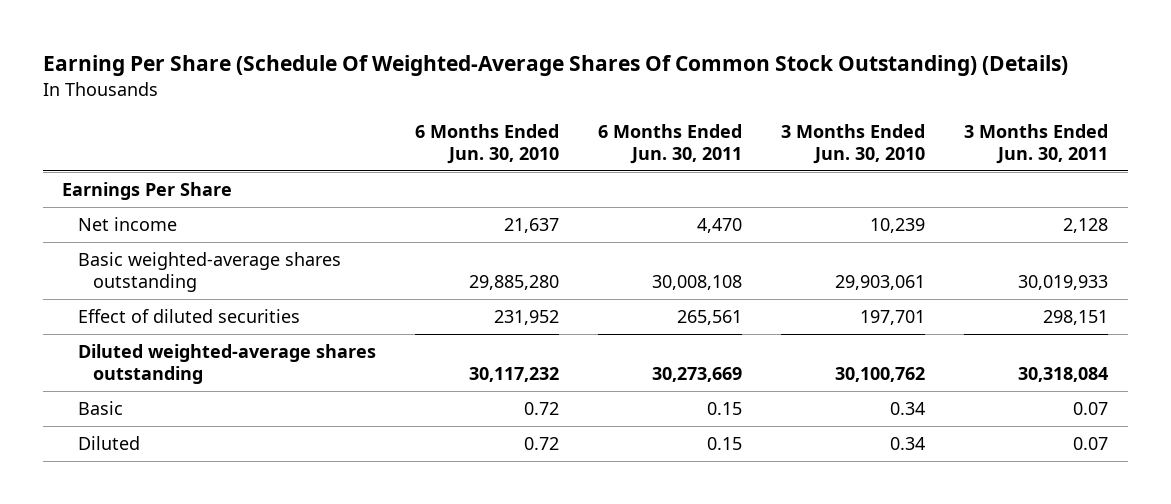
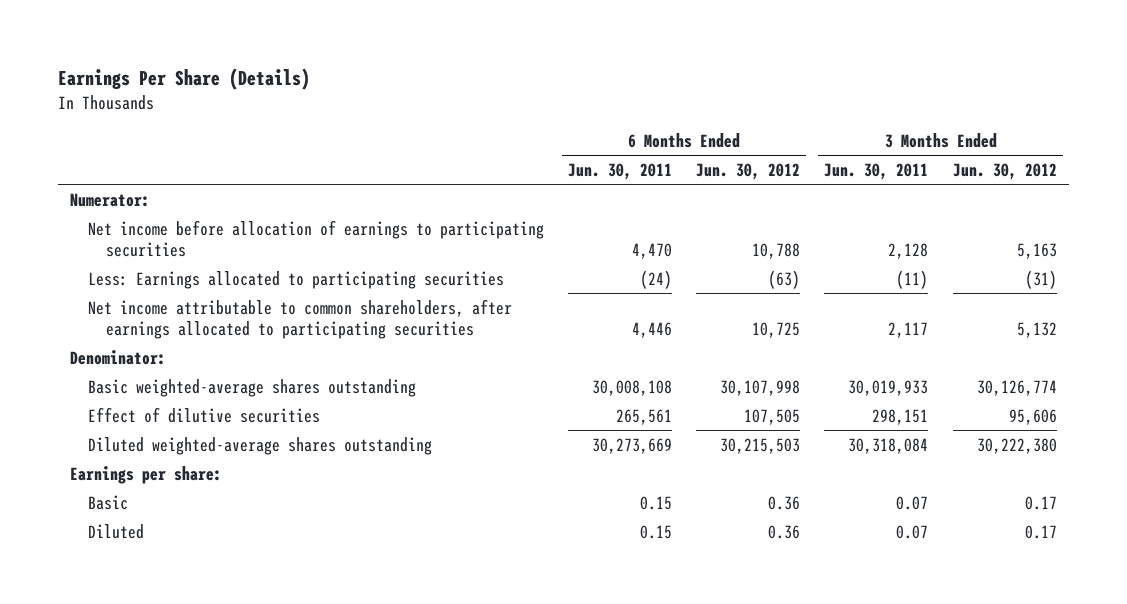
[42,55,1068,77] Earning Per Share (Schedule Of Weighted-Average Shares Of Common Stock Outstanding) (Details) -> [58,68,311,91] Earnings Per Share (Details)
[415,123,560,164] 6 Months Ended Jun. 30, 2010 -> none
[781,123,926,164] 3 Months Ended Jun. 30, 2010 -> none
none -> [696,162,801,180] Jun. 30, 2012
none -> [952,162,1057,180] Jun. 30, 2012
[62,181,233,200] Earnings Per Share -> none
none -> [70,192,151,207] Numerator:
[77,216,177,231] Net income -> [88,219,545,257] Net income before allocation of earnings to participating securities
none -> [88,270,505,289] Less: Earnings allocated to participating securities
none -> [88,298,513,339] Net income attributable to common shareholders, after earnings allocated to participating securities
none -> [70,349,167,365] Denominator:
[77,308,300,323] Effect of diluted securities -> [88,406,321,423] Effect of dilutive securities
none -> [70,465,223,484] Earnings per share:

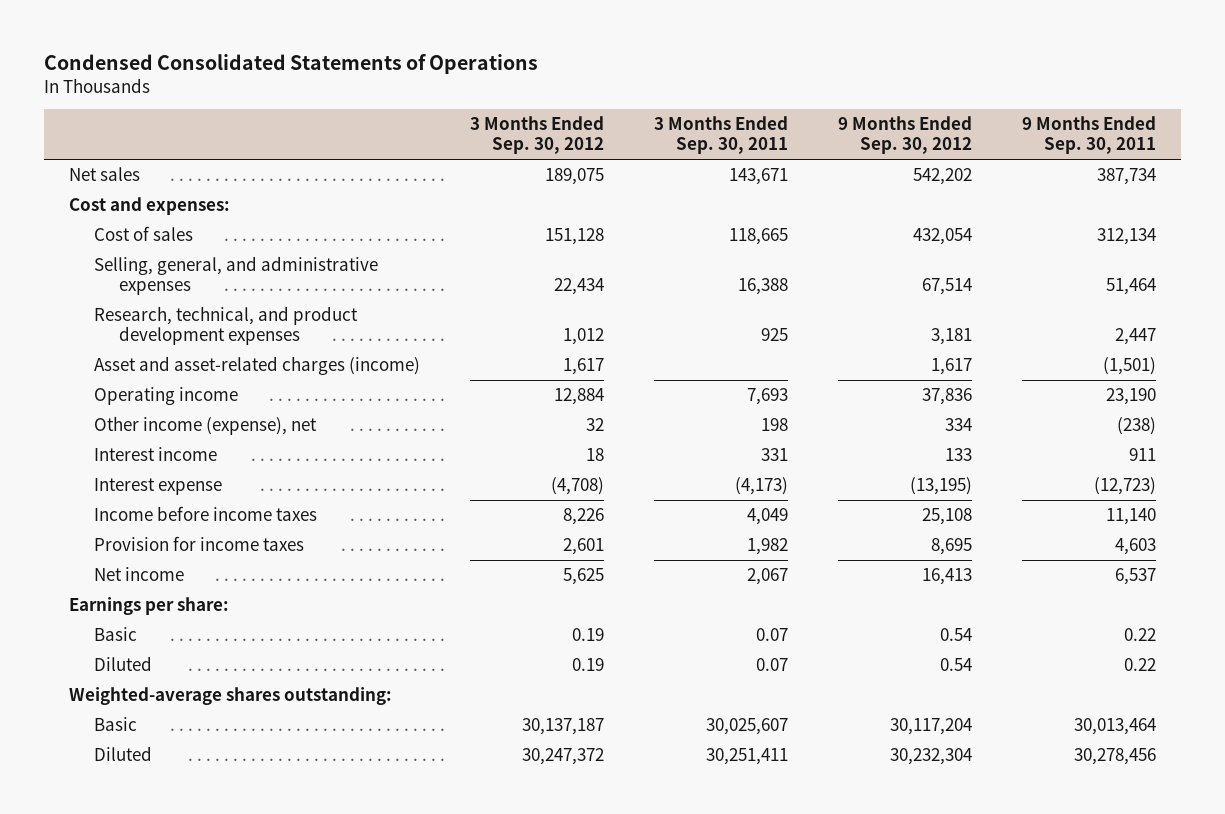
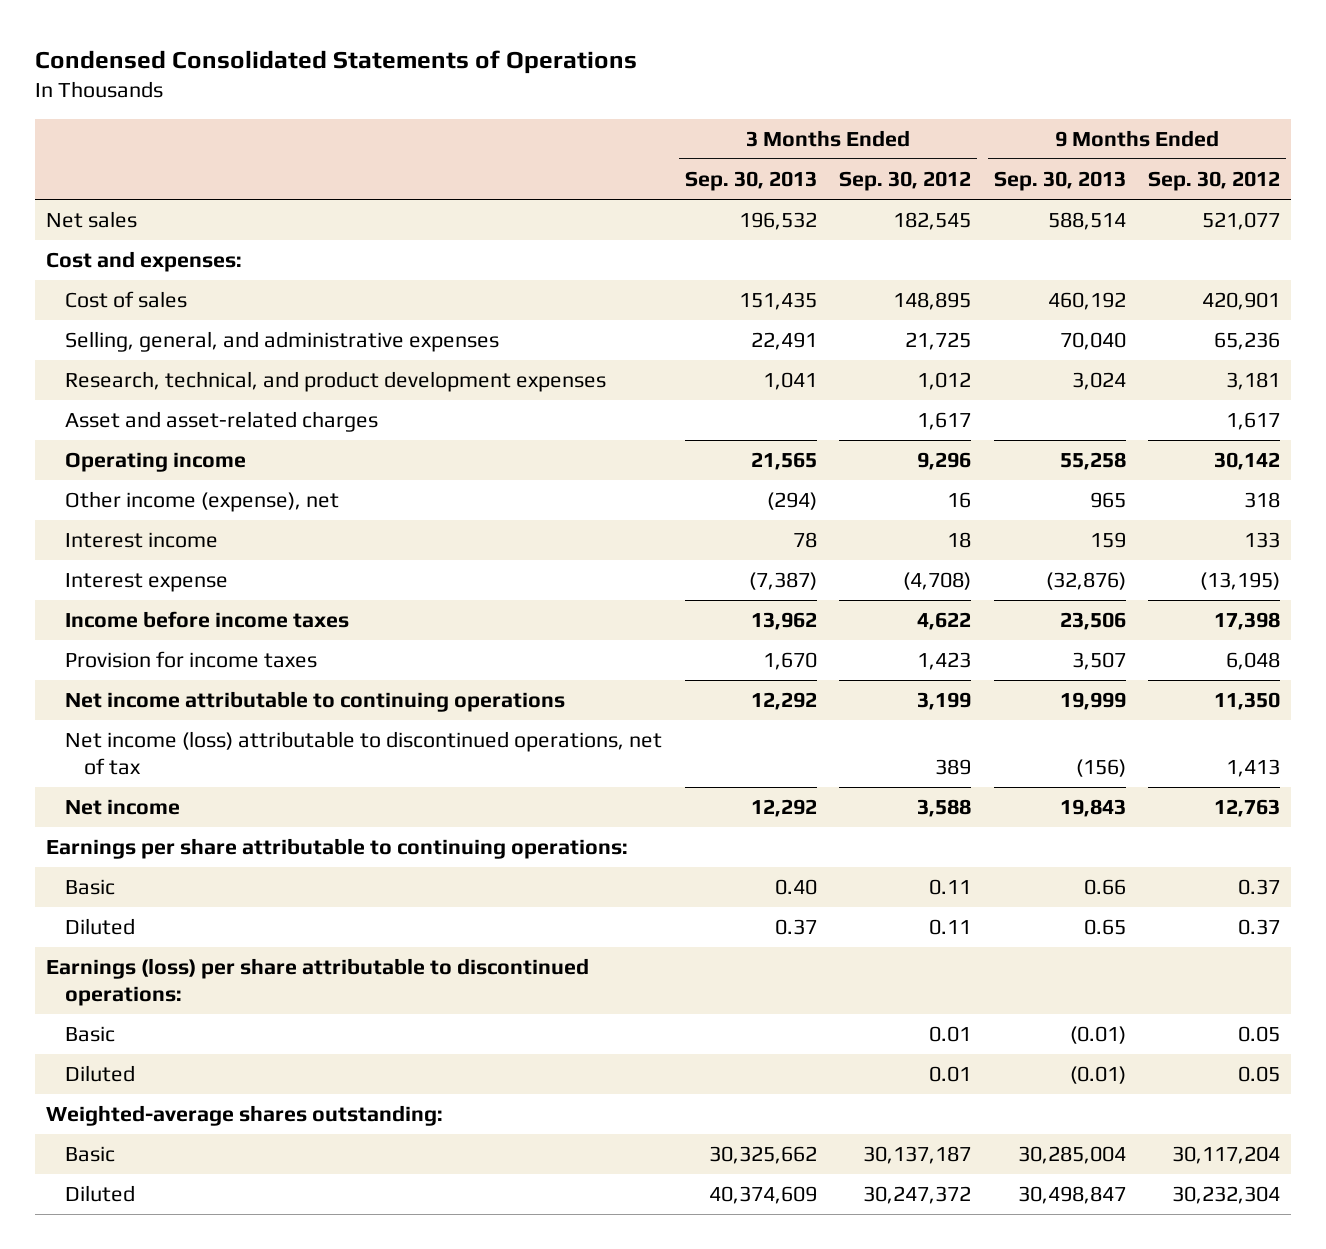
[653,116,788,155] 3 Months Ended Sep. 30, 2011 -> none
[1021,116,1156,155] 9 Months Ended Sep. 30, 2011 -> none
none -> [684,170,817,191] Sep. 30, 2013
none -> [993,170,1126,191] Sep. 30, 2013
[544,168,604,186] 189,075 -> [893,212,972,231] 182,545
[912,168,972,186] 542,202 -> [1201,212,1280,231] 521,077
[544,228,604,246] 151,128 -> [893,292,972,311] 148,895
[912,228,972,246] 432,054 -> [1201,292,1280,311] 420,901
[553,277,604,295] 22,434 -> [905,332,972,351] 21,725
[921,277,972,295] 67,514 -> [1213,332,1280,351] 65,236
[93,356,420,376] Asset and asset-related charges (income) -> [65,411,379,433] Asset and asset-related charges
[553,388,604,406] 12,884 -> [917,452,972,471] 9,296
[921,388,972,406] 37,836 -> [1213,452,1280,471] 30,142
[585,418,604,432] 32 -> [947,492,972,509] 16
[944,418,972,432] 334 -> [1243,492,1280,509] 318
[68,597,229,616] Earnings per share: -> none
[562,508,604,526] 8,226 -> [917,612,972,631] 4,622
[921,508,972,526] 25,108 -> [1213,612,1280,631] 17,398
[562,538,604,556] 2,601 -> [917,652,972,671] 1,423
[930,538,972,556] 8,695 -> [1225,652,1280,671] 6,048
none -> [65,691,566,713] Net income attributable to continuing operations
none -> [65,731,663,775] Net income (loss) attributable to discontinued operations, net of tax
[562,568,604,586] 5,625 -> [917,799,972,818] 3,588
[921,568,972,586] 16,413 -> [1213,799,1280,818] 12,763
none -> [46,838,629,860] Earnings per share attributable to continuing operations:
[571,628,604,642] 0.19 -> [929,879,972,896] 0.11
[939,628,972,642] 0.54 -> [1237,879,1280,896] 0.37
[571,658,604,672] 0.19 -> [929,919,972,936] 0.11
[939,658,972,672] 0.54 -> [1237,919,1280,936] 0.37
none -> [46,958,590,1006] Earnings (loss) per share attributable to discontinued operations:
none -> [65,1026,116,1043] Basic
none -> [65,1065,136,1083] Diluted

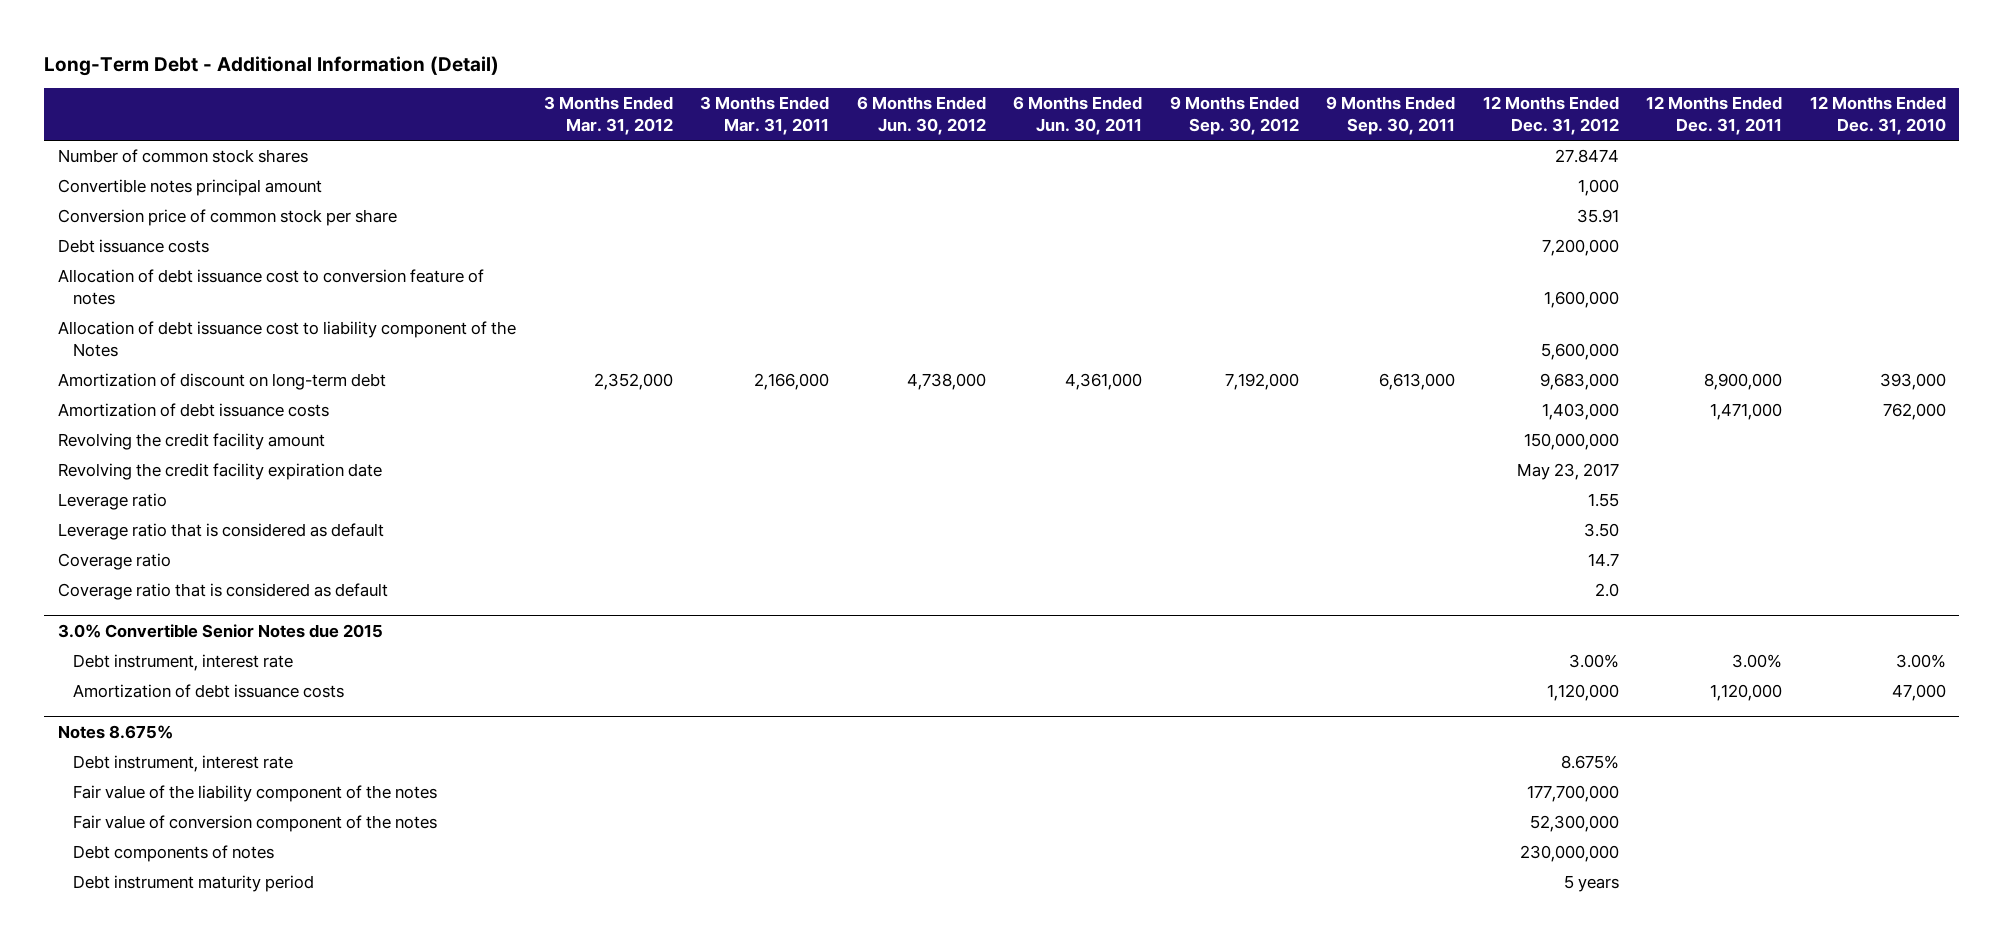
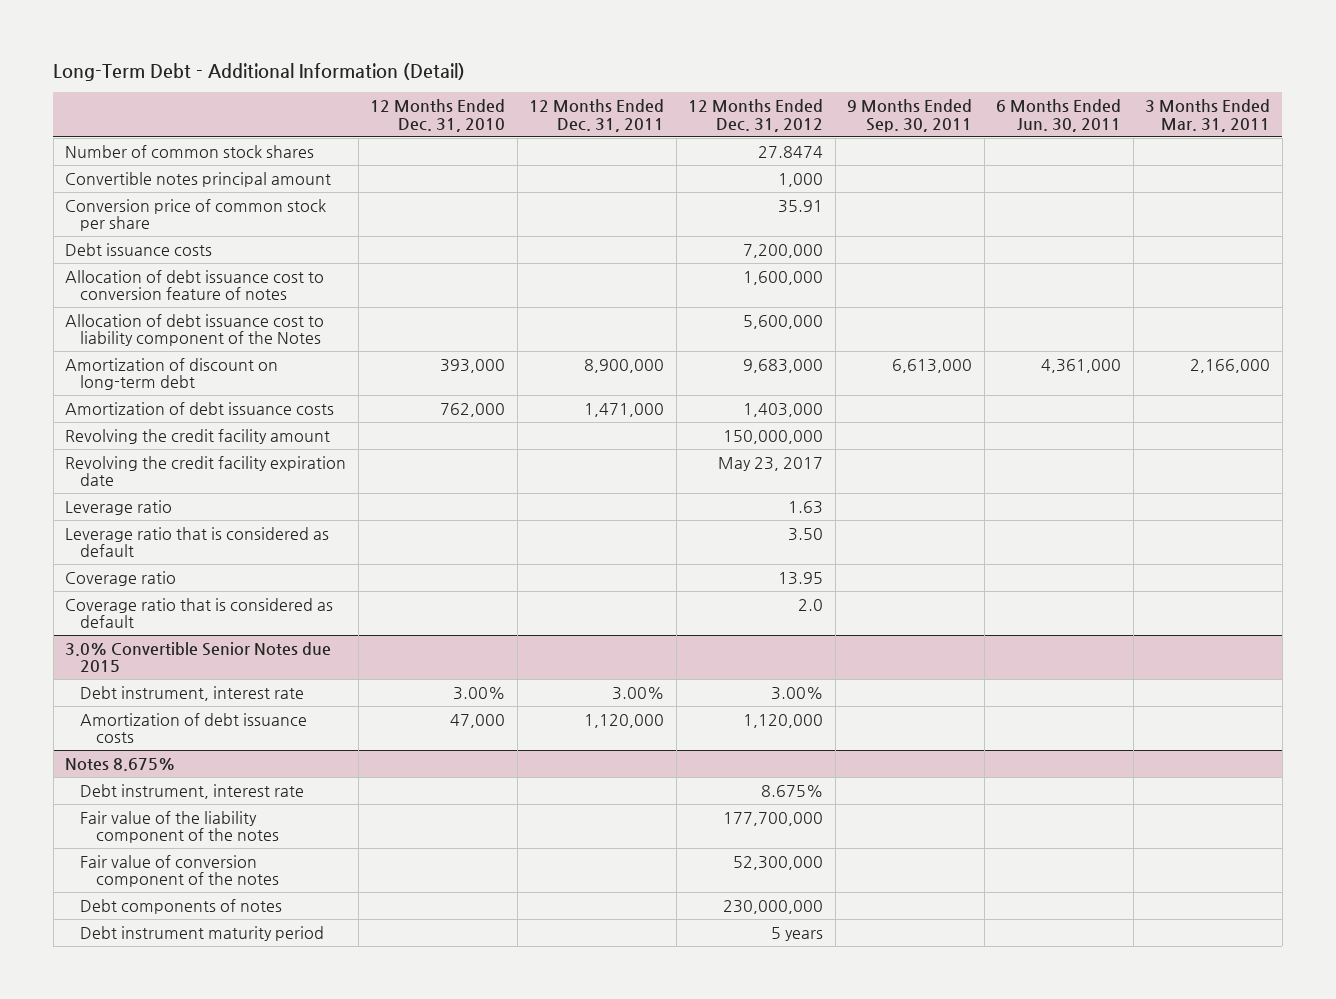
[543,96,673,135] 3 Months Ended Mar. 31, 2012 -> none
[856,96,986,135] 6 Months Ended Jun. 30, 2012 -> none
[1169,96,1299,135] 9 Months Ended Sep. 30, 2012 -> none
[1587,493,1619,508] 1.55 -> [788,500,824,514] 1.63
[1587,553,1619,568] 14.7 -> [778,571,824,585] 13.95

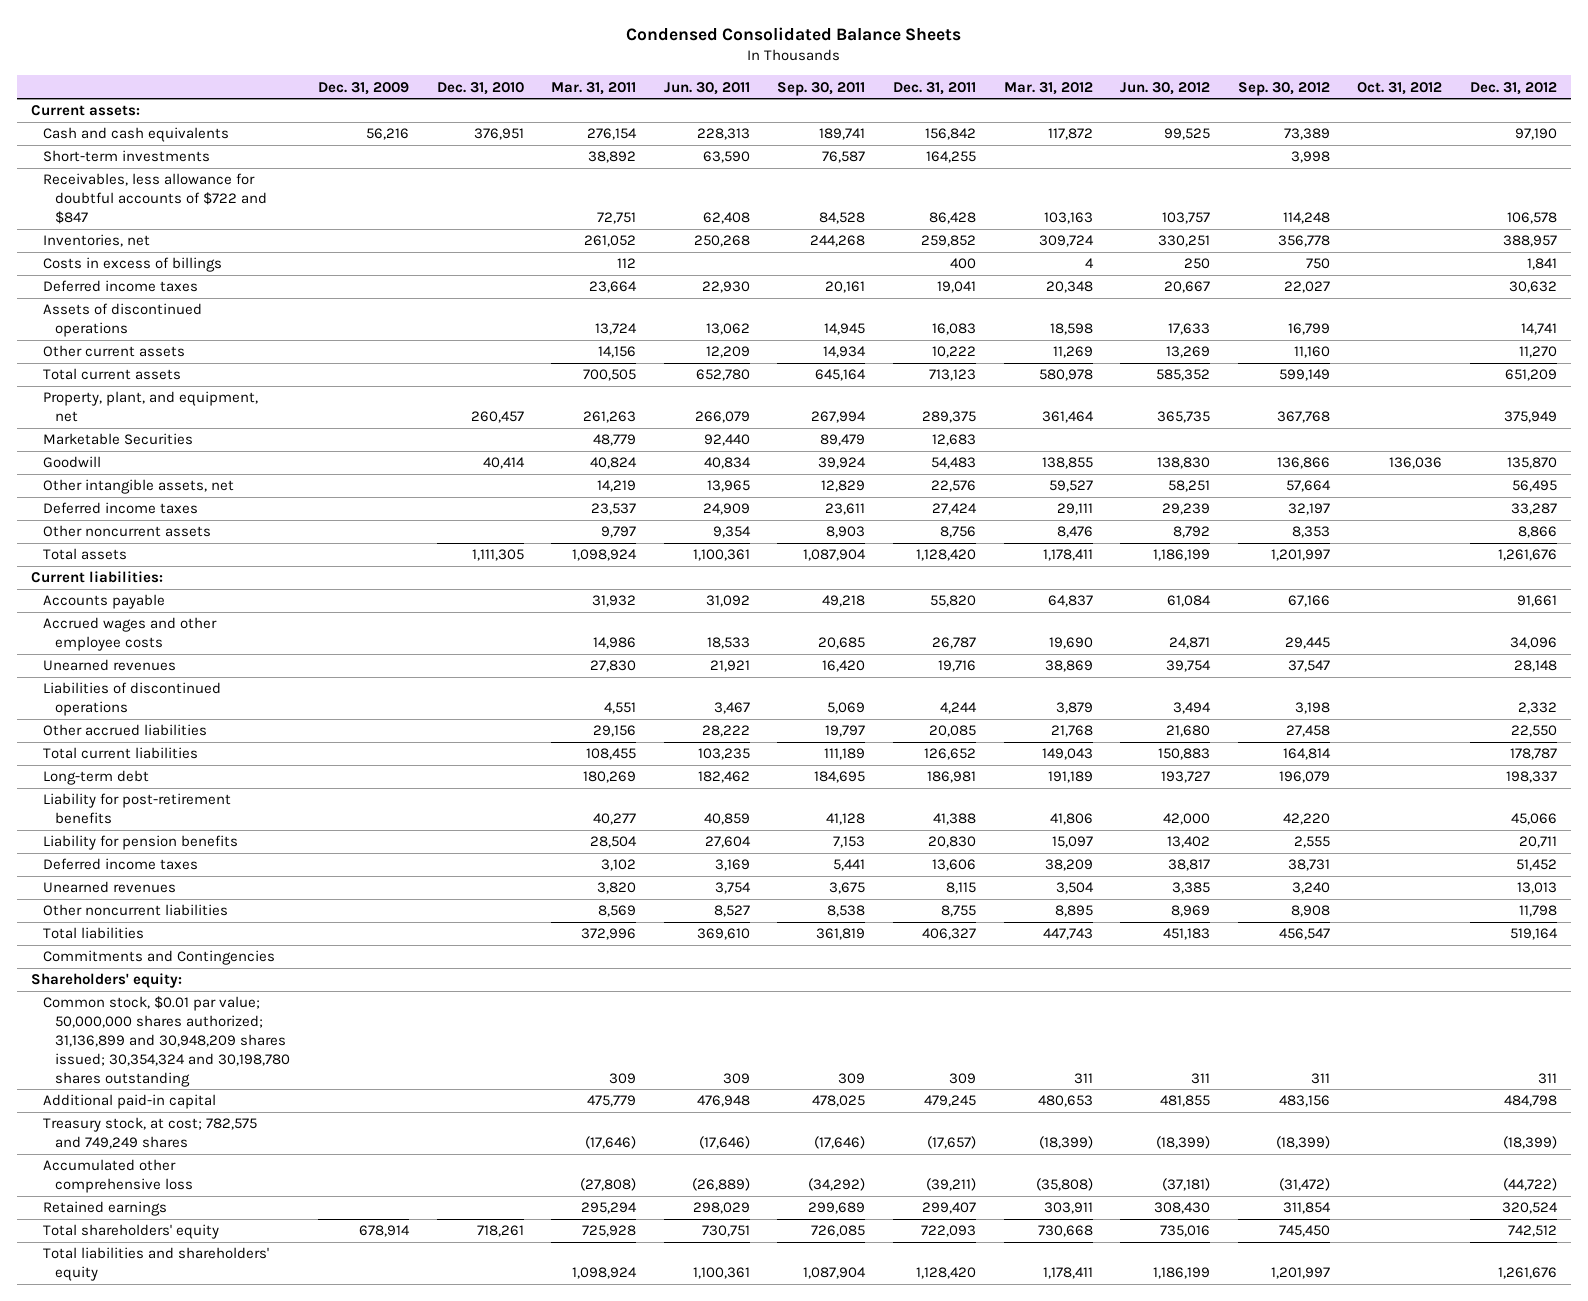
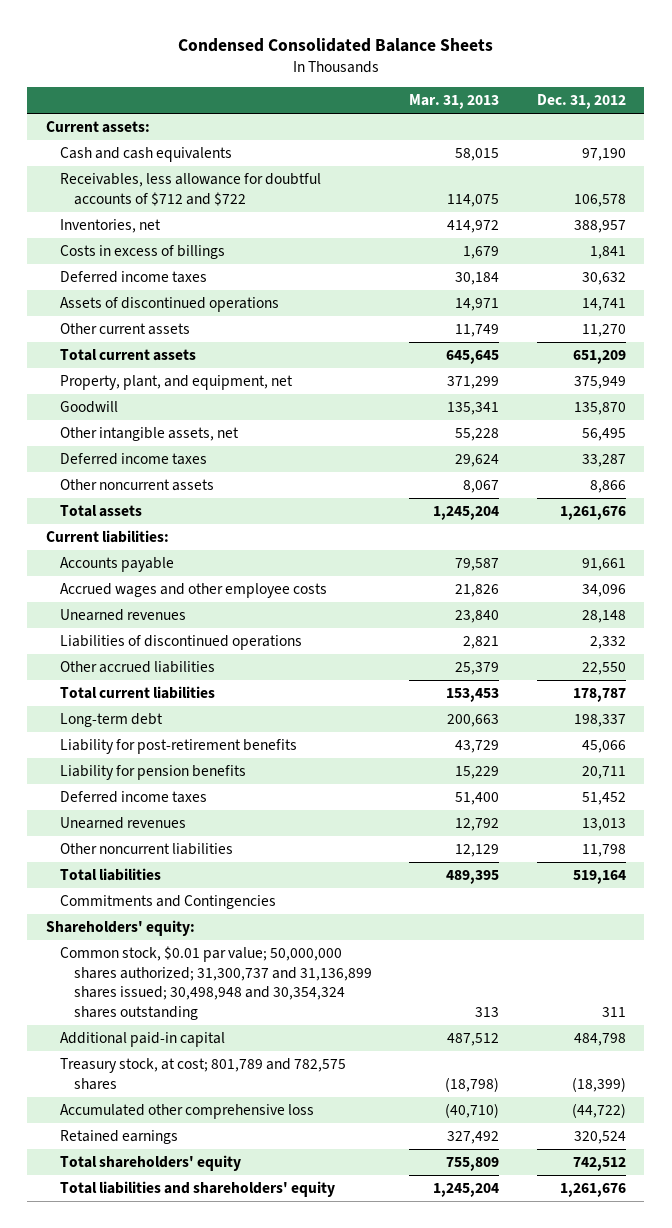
[317,81,409,95] Dec. 31, 2009 -> none
[436,81,524,95] Dec. 31, 2010 -> none
[551,81,637,95] Mar. 31, 2011 -> none
[663,81,750,95] Jun. 30, 2011 -> none
[777,81,866,96] Sep. 30, 2011 -> none
[892,81,976,95] Dec. 31, 2011 -> none
[1003,81,1093,95] Mar. 31, 2012 -> none
[1120,81,1211,95] Jun. 30, 2012 -> none
[1237,81,1330,96] Sep. 30, 2012 -> none
[1357,81,1443,95] Oct. 31, 2012 -> none
none -> [409,94,500,110] Mar. 31, 2013
[42,150,210,163] Short-term investments -> none
[42,173,268,224] Receivables, less allowance for doubtful accounts of $722 and $847 -> [59,173,321,206] Receivables, less allowance for doubtful accounts of $712 and $722
[42,433,193,446] Marketable Securities -> none
[42,996,291,1087] Common stock, $0.01 par value; 50,000,000 shares authorized; 31,136,899 and 30,948,209 shares issued; 30,354,324 and 30,198,780 shares outstanding -> [59,946,372,1020] Common stock, $0.01 par value; 50,000,000 shares authorized; 31,300,737 and 31,136,899 shares issued; 30,498,948 and 30,354,324 shares outstanding
[42,1117,257,1150] Treasury stock, at cost; 782,575 and 749,249 shares -> [59,1058,346,1090] Treasury stock, at cost; 801,789 and 782,575 shares

